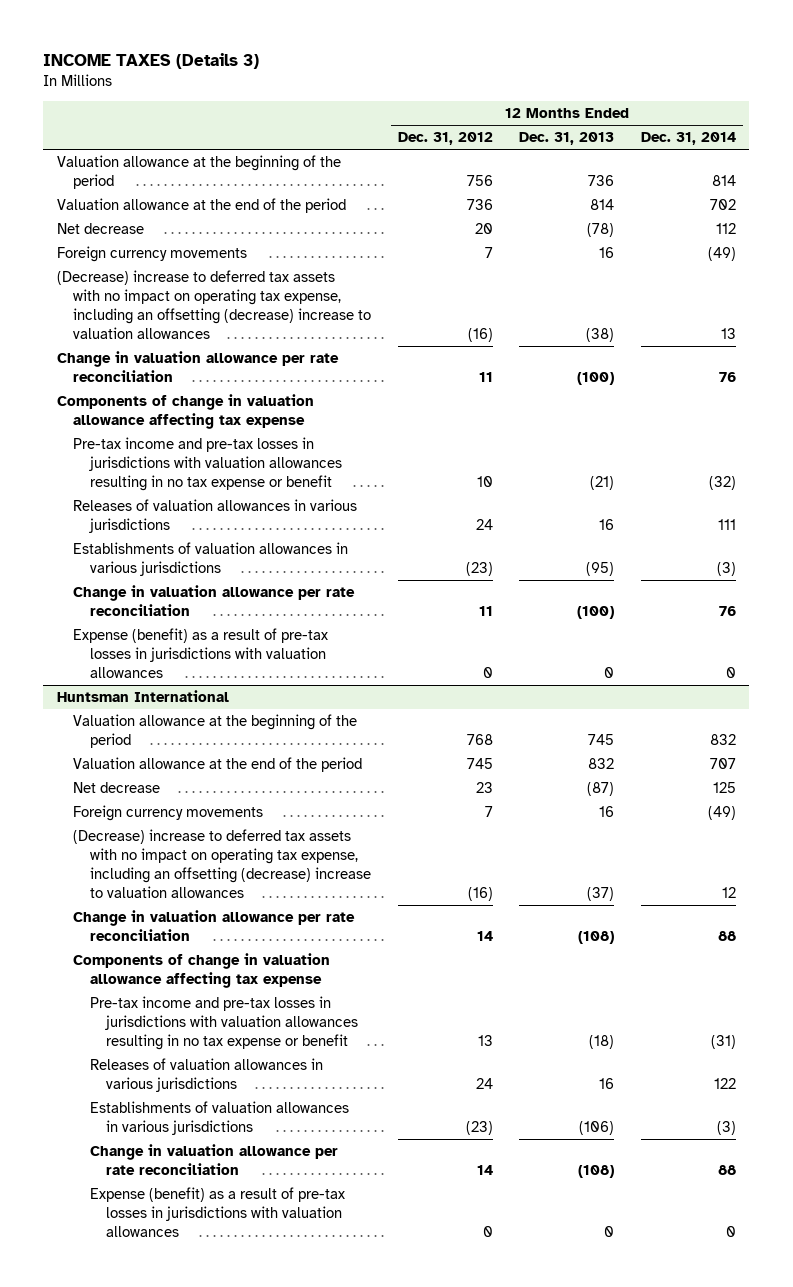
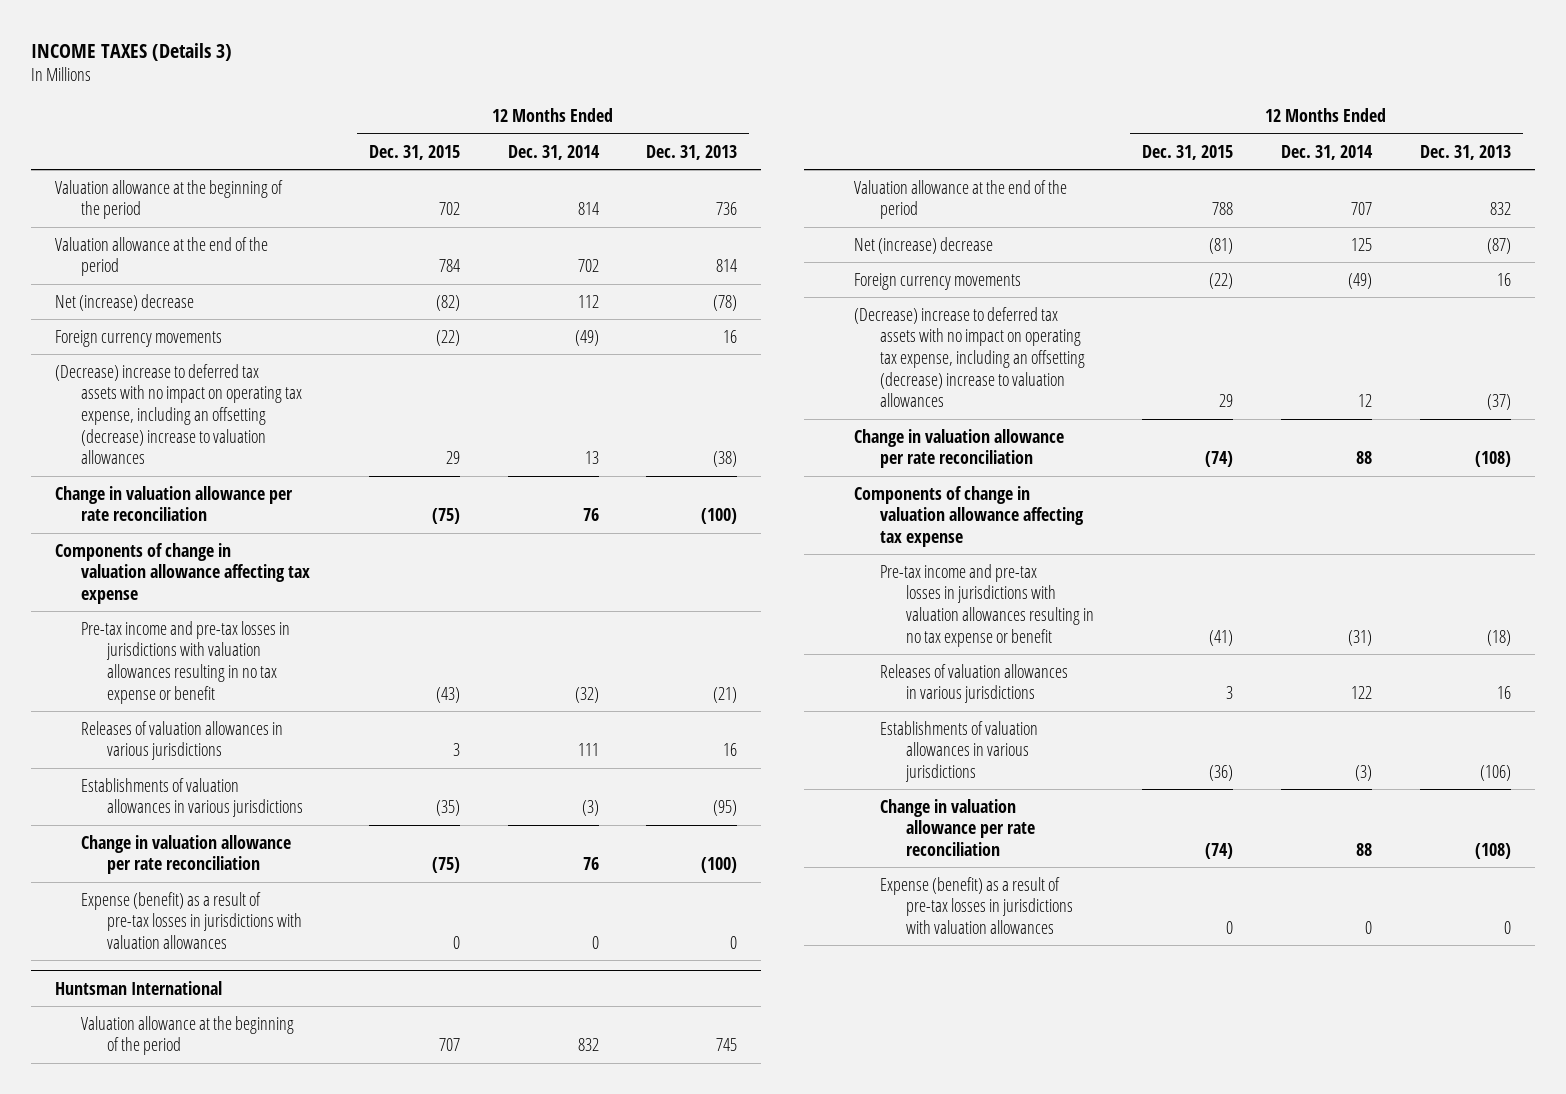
[397,132,493,146] Dec. 31, 2012 -> none
none -> [368,144,460,160] Dec. 31, 2015
[56,223,144,235] Net decrease -> [55,293,195,311] Net (increase) decrease
[73,782,161,794] Net decrease -> [854,236,994,254] Net (increase) decrease

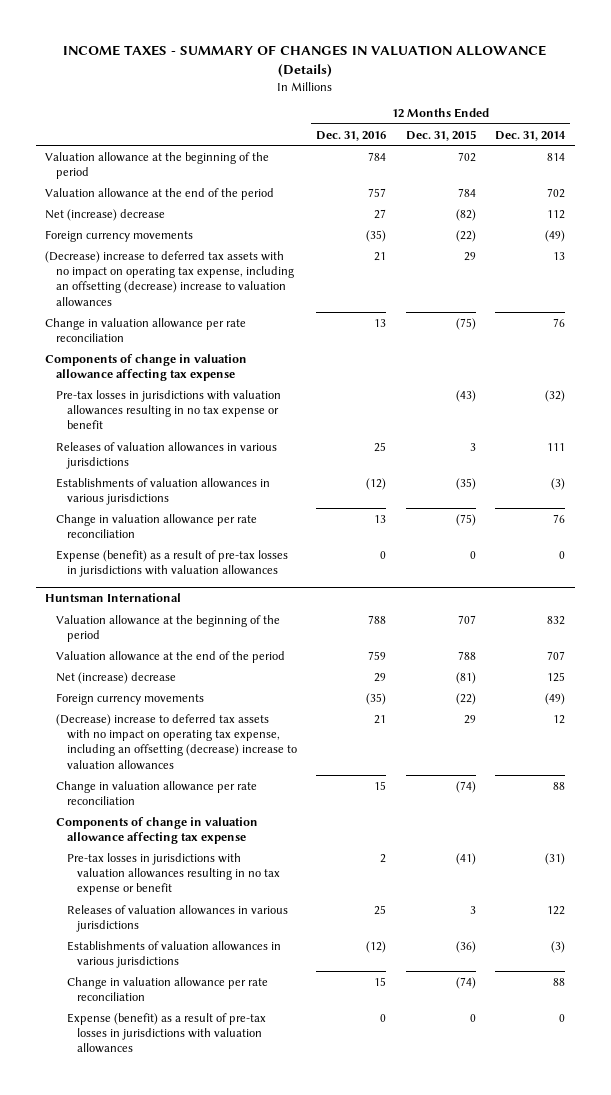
[31,43,233,62] INCOME TAXES (Details 3) -> [63,44,547,77] INCOME TAXES - SUMMARY OF CHANGES IN VALUATION ALLOWANCE (Details)
[646,144,738,160] Dec. 31, 2013 -> none
none -> [316,130,387,141] Dec. 31, 2016
[81,620,291,704] Pre-tax income and pre-tax losses in jurisdictions with valuation allowances resulting in no tax expense or benefit -> [56,389,282,430] Pre-tax losses in jurisdictions with valuation allowances resulting in no tax expense or benefit
[880,563,1095,647] Pre-tax income and pre-tax losses in jurisdictions with valuation allowances resulting in no tax expense or benefit -> [66,852,281,896] Pre-tax losses in jurisdictions with valuation allowances resulting in no tax expense or benefit

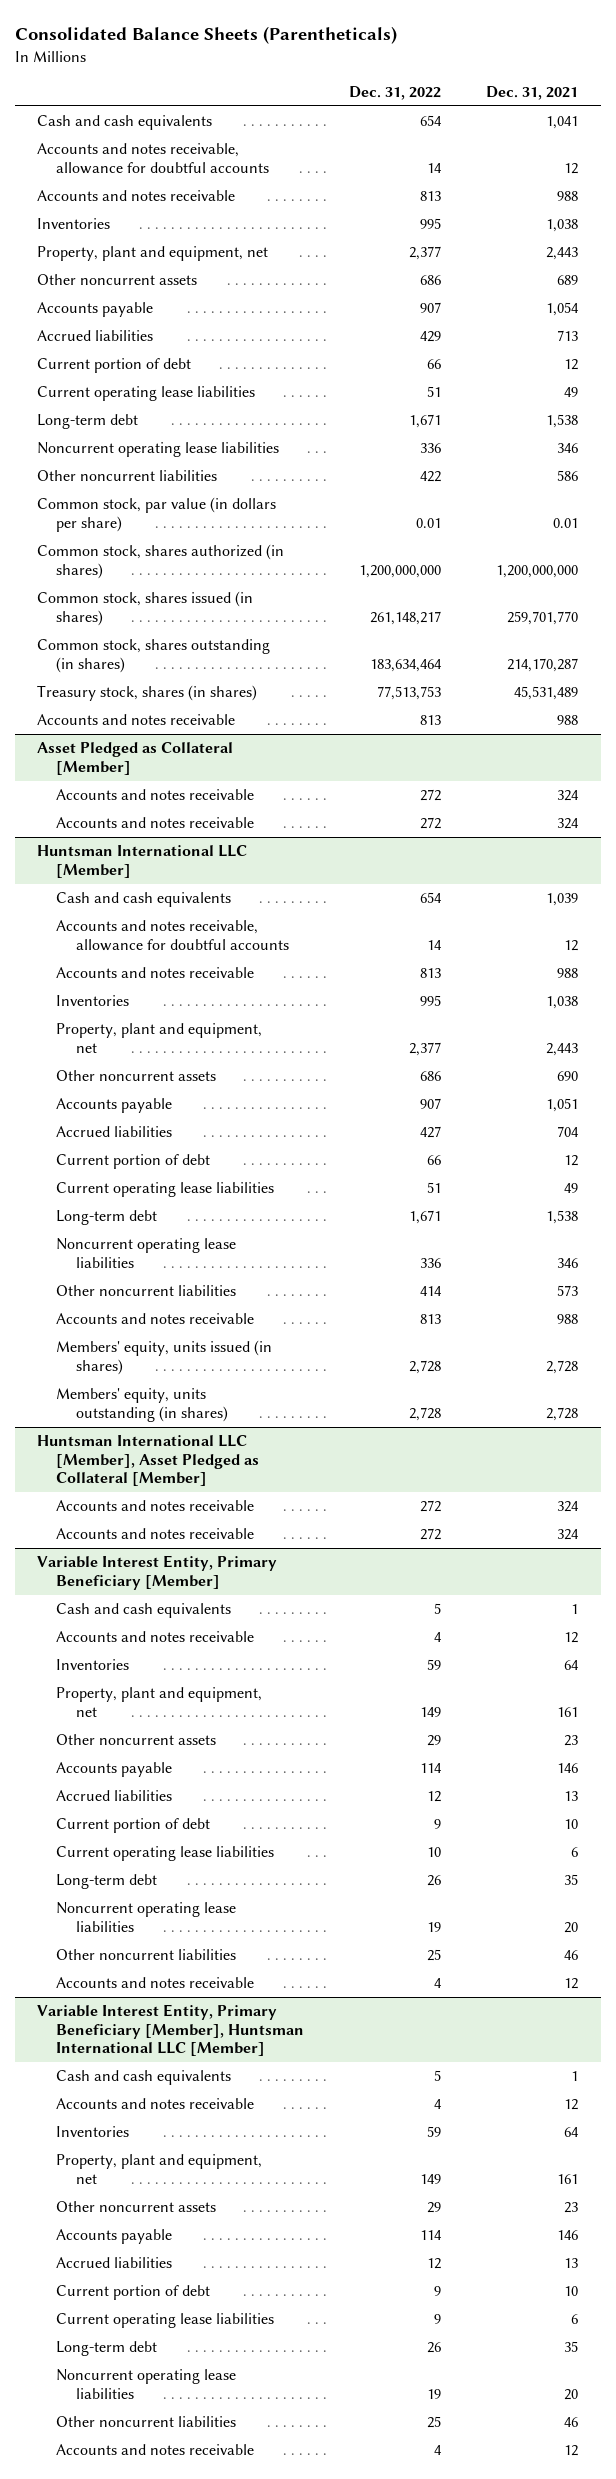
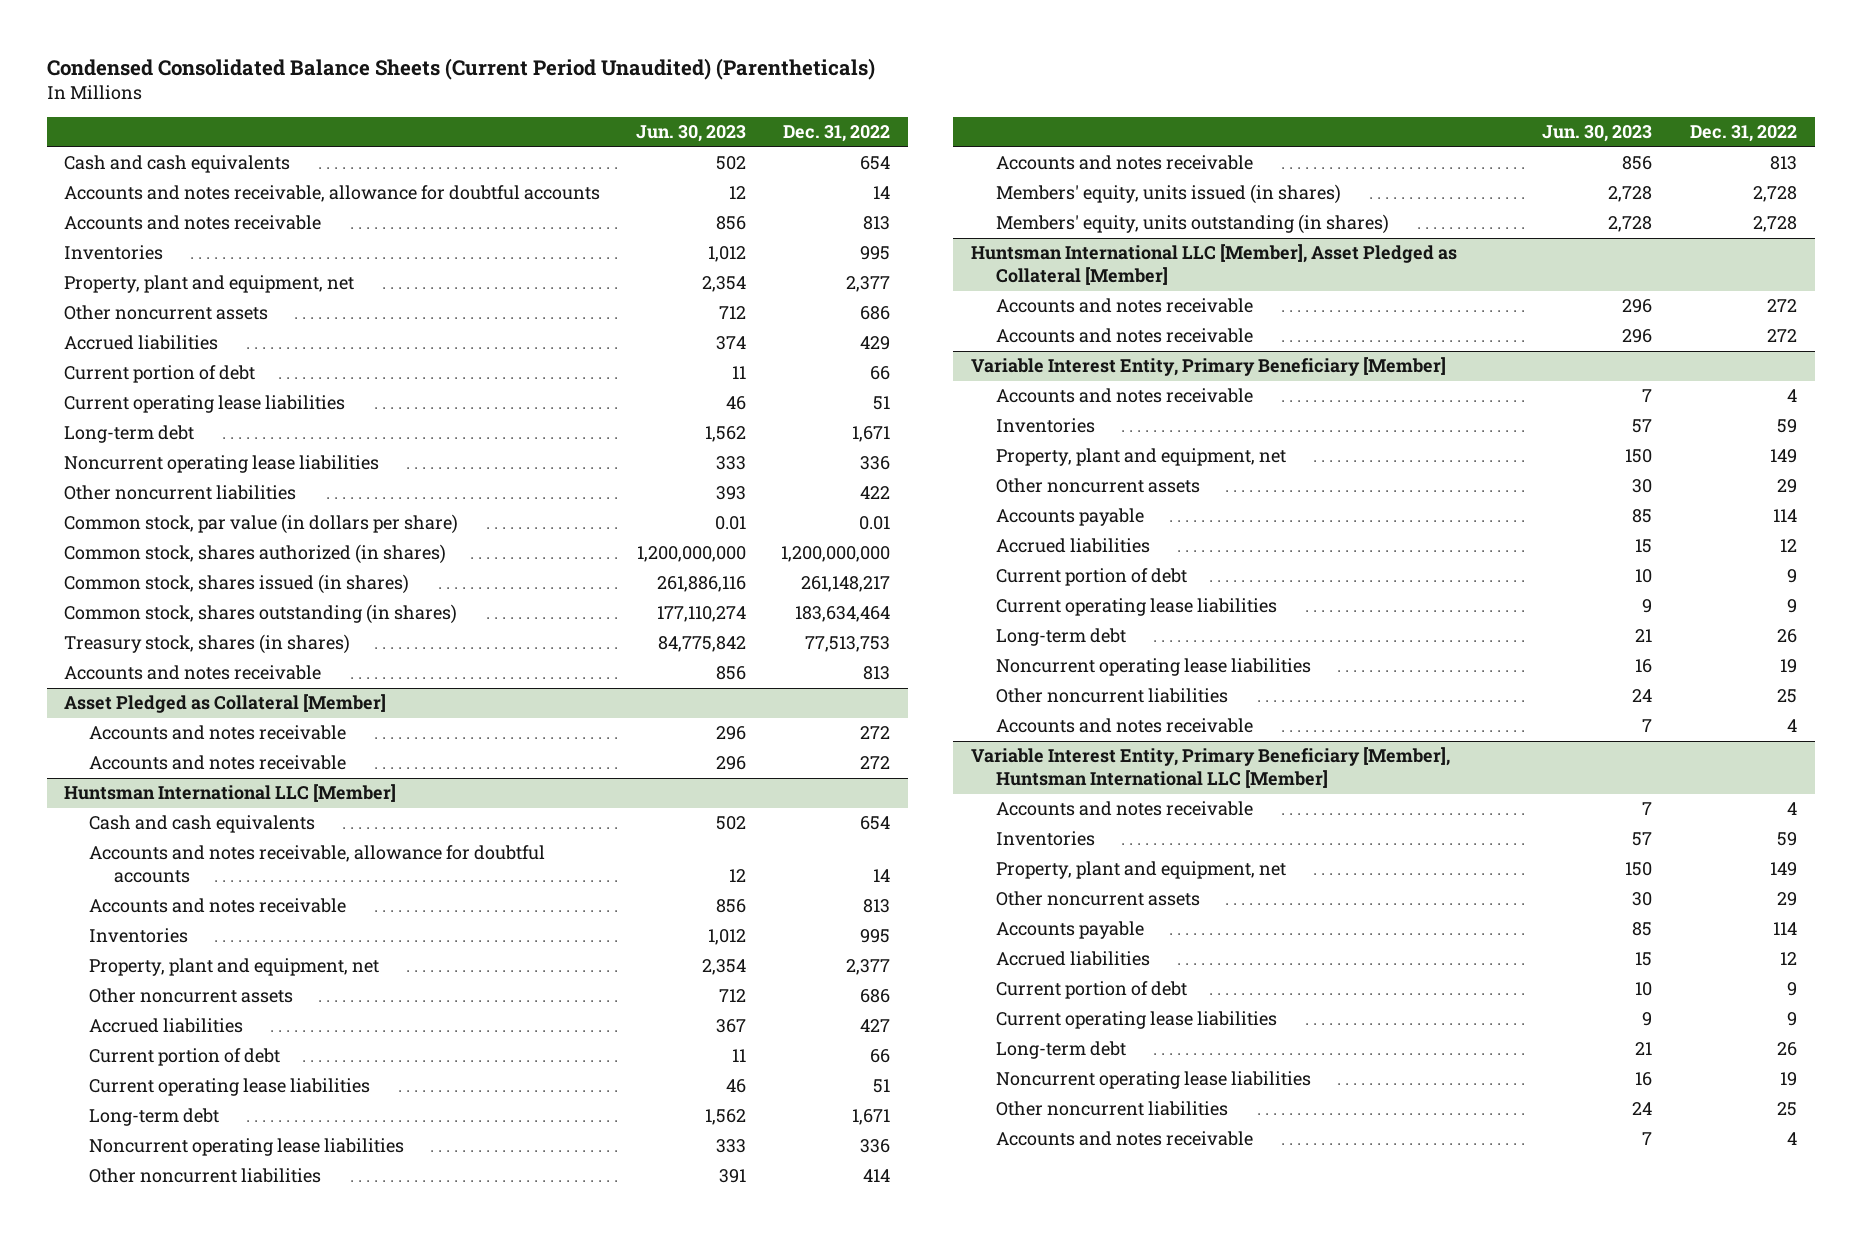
[14,25,397,44] Consolidated Balance Sheets (Parentheticals) -> [46,57,875,80] Condensed Consolidated Balance Sheets (Current Period Unaudited) (Parentheticals)
[486,85,579,100] Dec. 31, 2021 -> none
none -> [635,125,746,143] Jun. 30, 2023
[37,302,154,318] Accounts payable -> none
[56,1098,173,1114] Accounts payable -> none
[56,1603,232,1619] Cash and cash equivalents -> none
[427,1847,442,1858] 10 -> [1786,599,1797,614] 9
[56,2070,232,2086] Cash and cash equivalents -> none

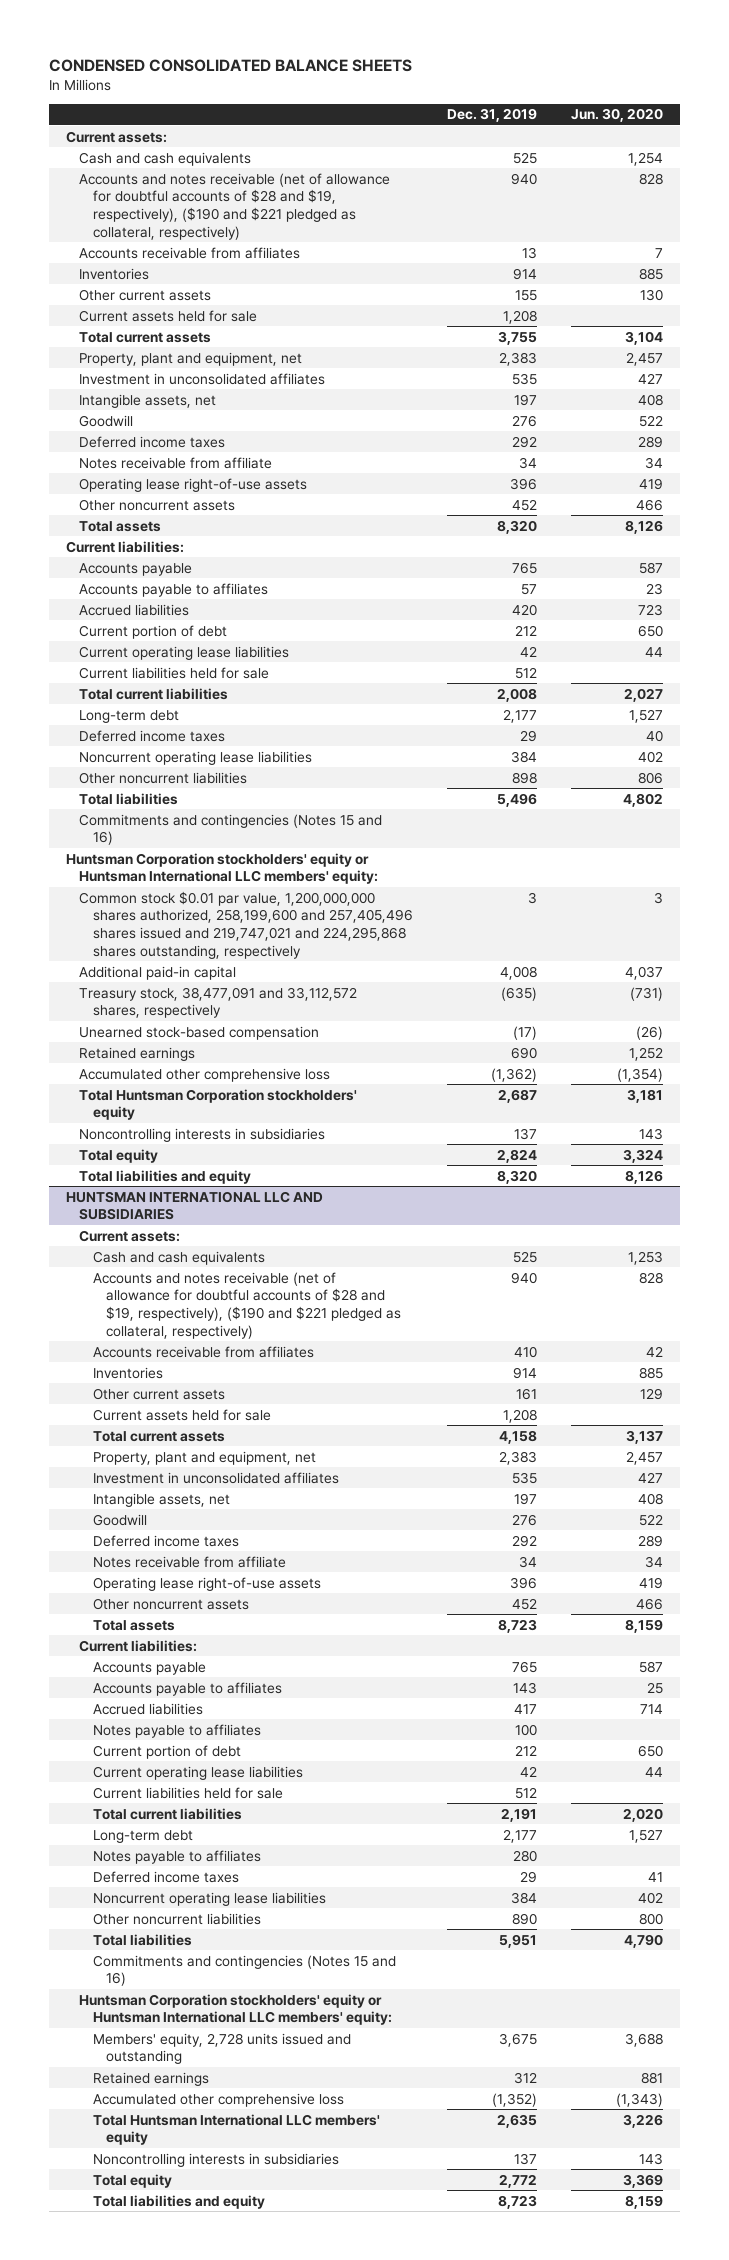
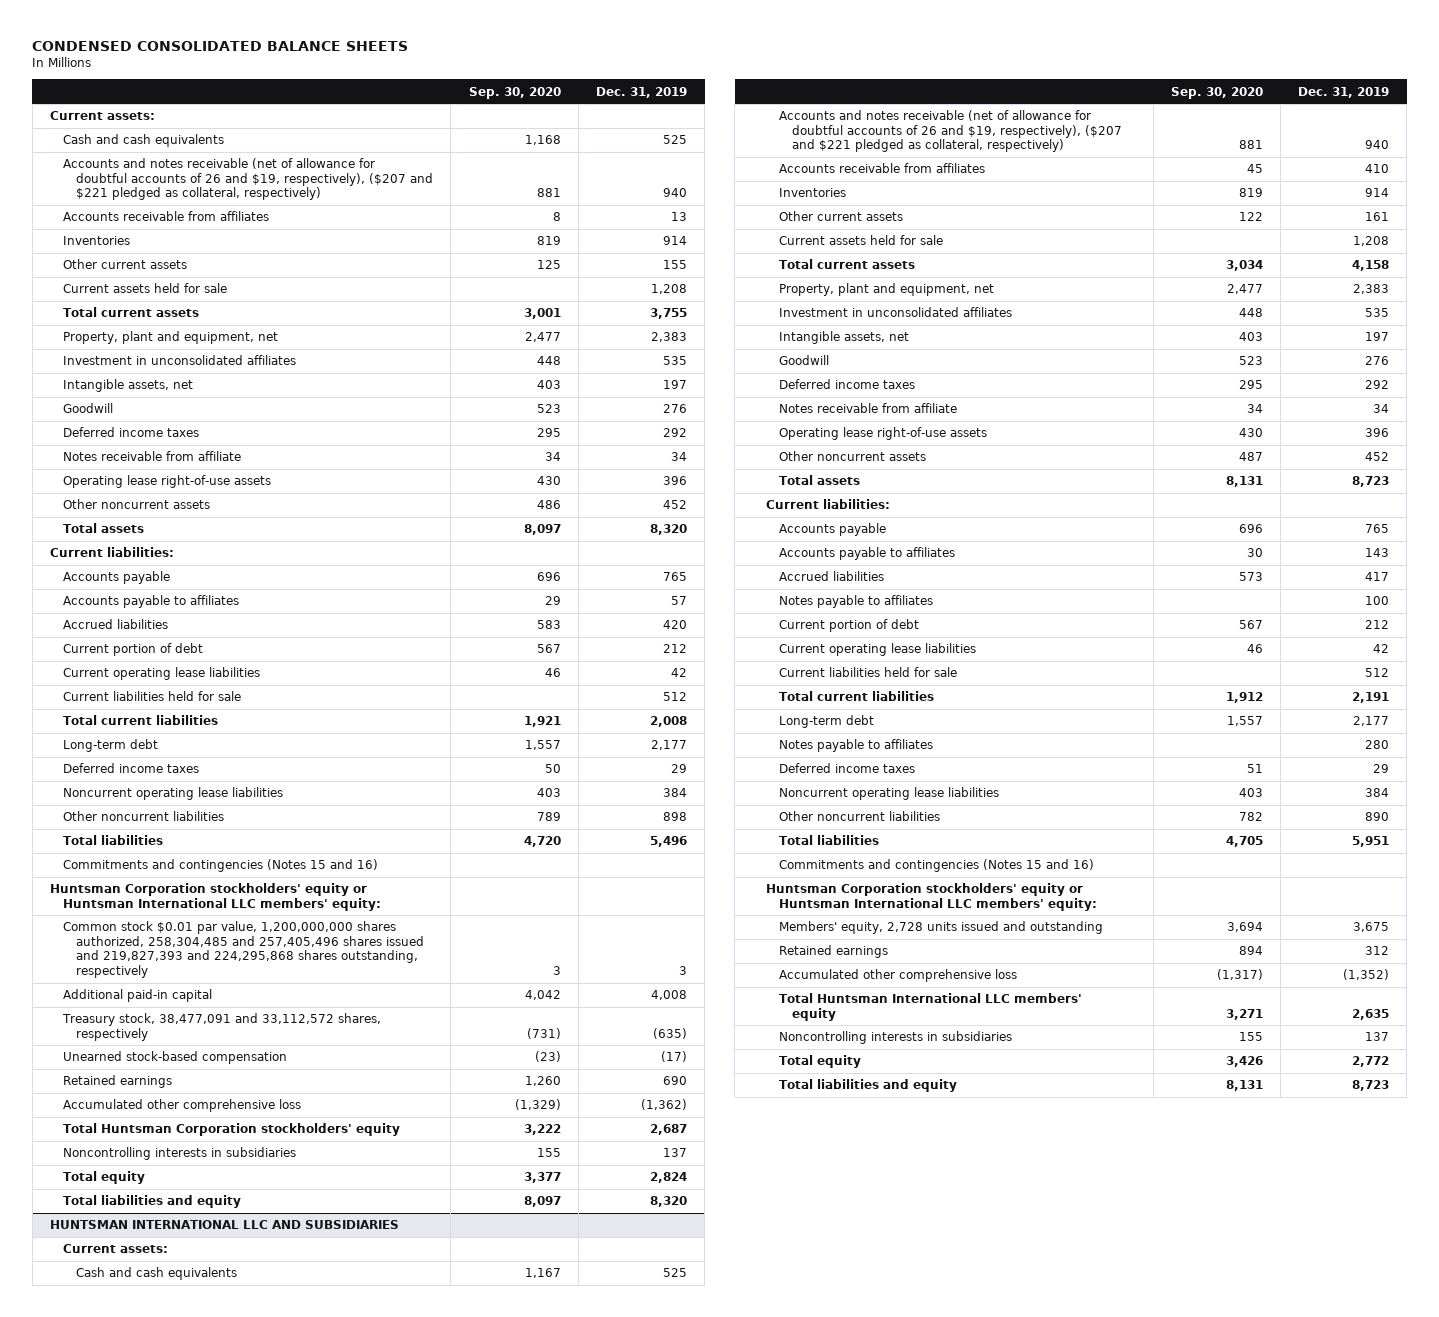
[571,108,664,123] Jun. 30, 2020 -> none
none -> [468,86,561,99] Sep. 30, 2020
[79,172,391,240] Accounts and notes receivable (net of allowance for doubtful accounts of $28 and $19, respectively), ($190 and $221 pledged as collateral, respectively) -> [63,158,434,201] Accounts and notes receivable (net of allowance for doubtful accounts of 26 and $19, respectively), ($207 and $221 pledged as collateral, respectively)
[79,890,413,959] Common stock $0.01 par value, 1,200,000,000 shares authorized, 258,199,600 and 257,405,496 shares issued and 219,747,021 and 224,295,868 shares outstanding, respectively -> [63,921,425,979] Common stock $0.01 par value, 1,200,000,000 shares authorized, 258,304,485 and 257,405,496 shares issued and 219,827,393 and 224,295,868 shares outstanding, respectively
[92,1271,402,1339] Accounts and notes receivable (net of allowance for doubtful accounts of $28 and $19, respectively), ($190 and $221 pledged as collateral, respectively) -> [778,110,1123,153] Accounts and notes receivable (net of allowance for doubtful accounts of 26 and $19, respectively), ($207 and $221 pledged as collateral, respectively)

